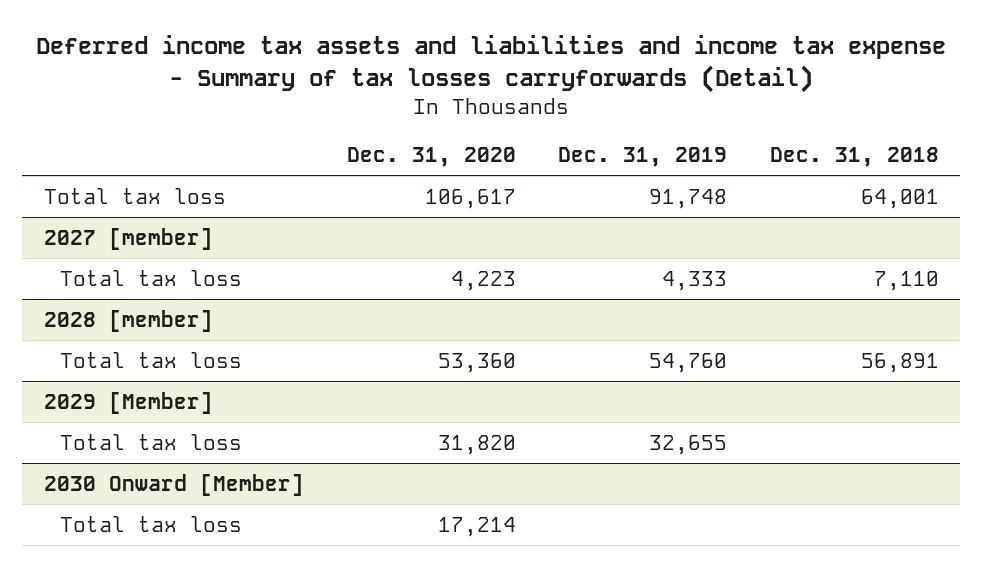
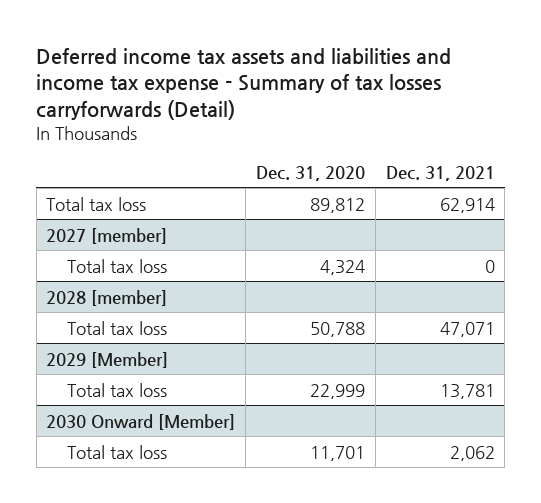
[558,146,728,167] Dec. 31, 2019 -> none
[770,146,940,167] Dec. 31, 2018 -> none
none -> [385,165,495,181] Dec. 31, 2021
[424,188,516,209] 106,617 -> [309,197,365,213] 89,812
[450,270,516,291] 4,223 -> [319,259,365,275] 4,324
[437,352,516,373] 53,360 -> [309,321,365,337] 50,788
[437,434,516,455] 31,820 -> [309,383,365,399] 22,999
[437,516,516,537] 17,214 -> [309,445,365,461] 11,701

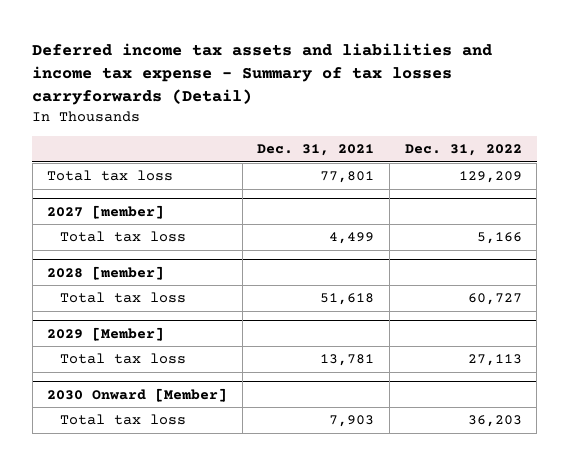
[255,165,365,181] Dec. 31, 2020 -> none
none -> [404,144,522,157] Dec. 31, 2022
[439,197,495,213] 62,914 -> [320,171,375,184] 77,801
[484,259,495,273] 0 -> [329,232,375,245] 4,499
[439,321,495,337] 47,071 -> [320,293,375,306] 51,618
[449,445,495,461] 2,062 -> [329,415,375,428] 7,903

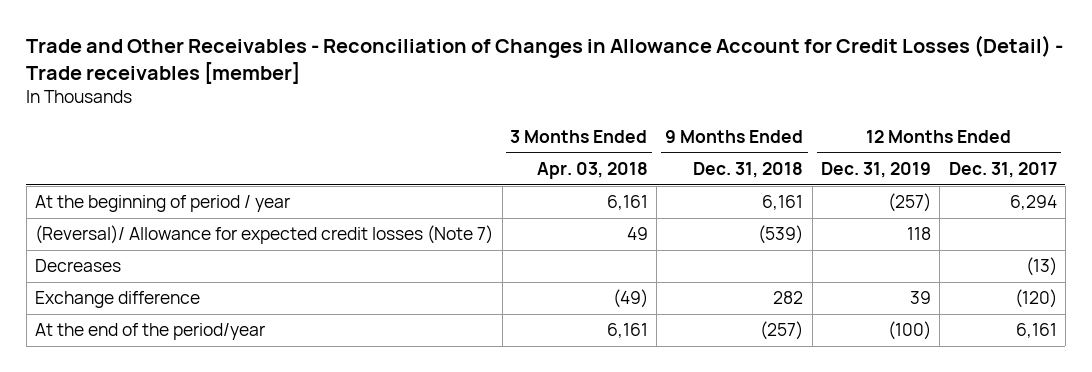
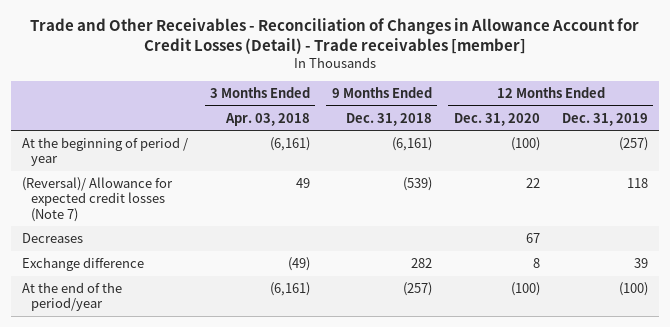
[948,162,1057,179] Dec. 31, 2017 -> none
none -> [453,112,540,126] Dec. 31, 2020
[606,195,648,211] 6,161 -> [269,136,310,151] (6,161)
[762,195,804,211] 6,161 -> [391,136,432,151] (6,161)
[606,323,648,339] 6,161 -> [269,281,310,296] (6,161)

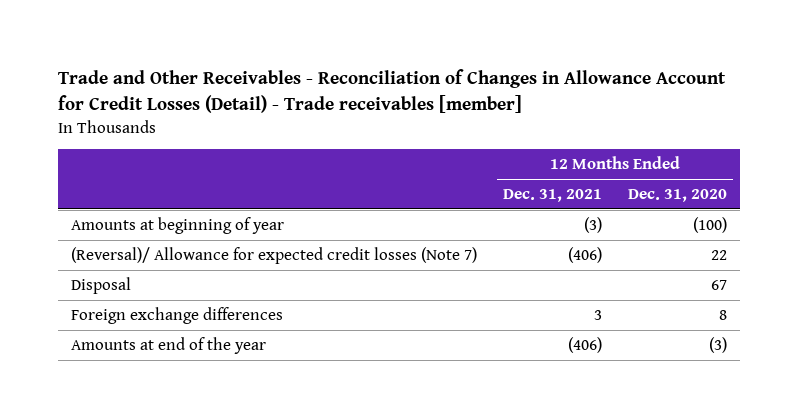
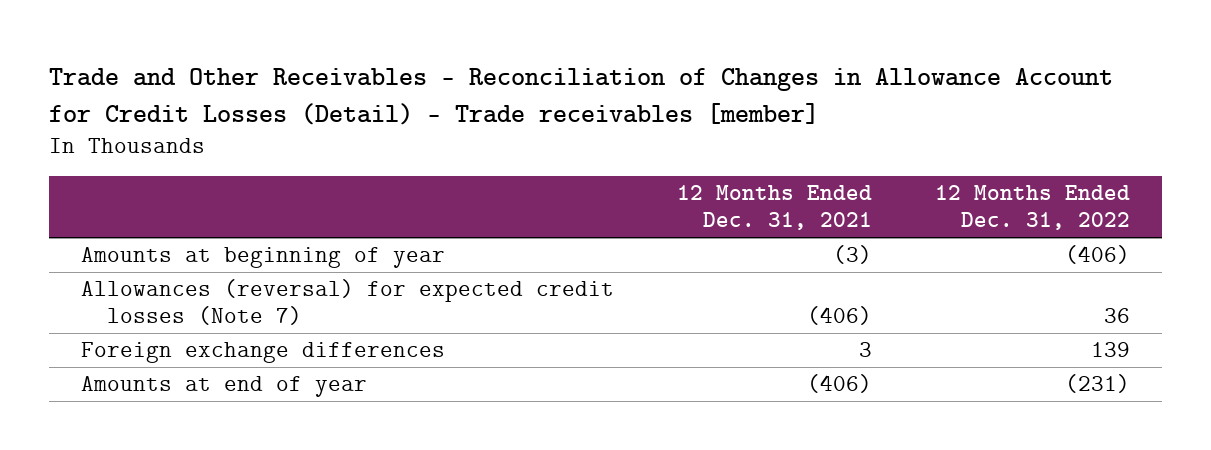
[627,189,727,203] Dec. 31, 2020 -> none
none -> [935,185,1131,231] 12 Months Ended Dec. 31, 2022
[71,277,132,295] Disposal -> none
[71,247,478,265] (Reversal)/ Allowance for expected credit losses (Note 7) -> [80,279,614,326] Allowances (reversal) for expected credit losses (Note 7)
[71,337,267,355] Amounts at end of the year -> [80,376,367,398] Amounts at end of year

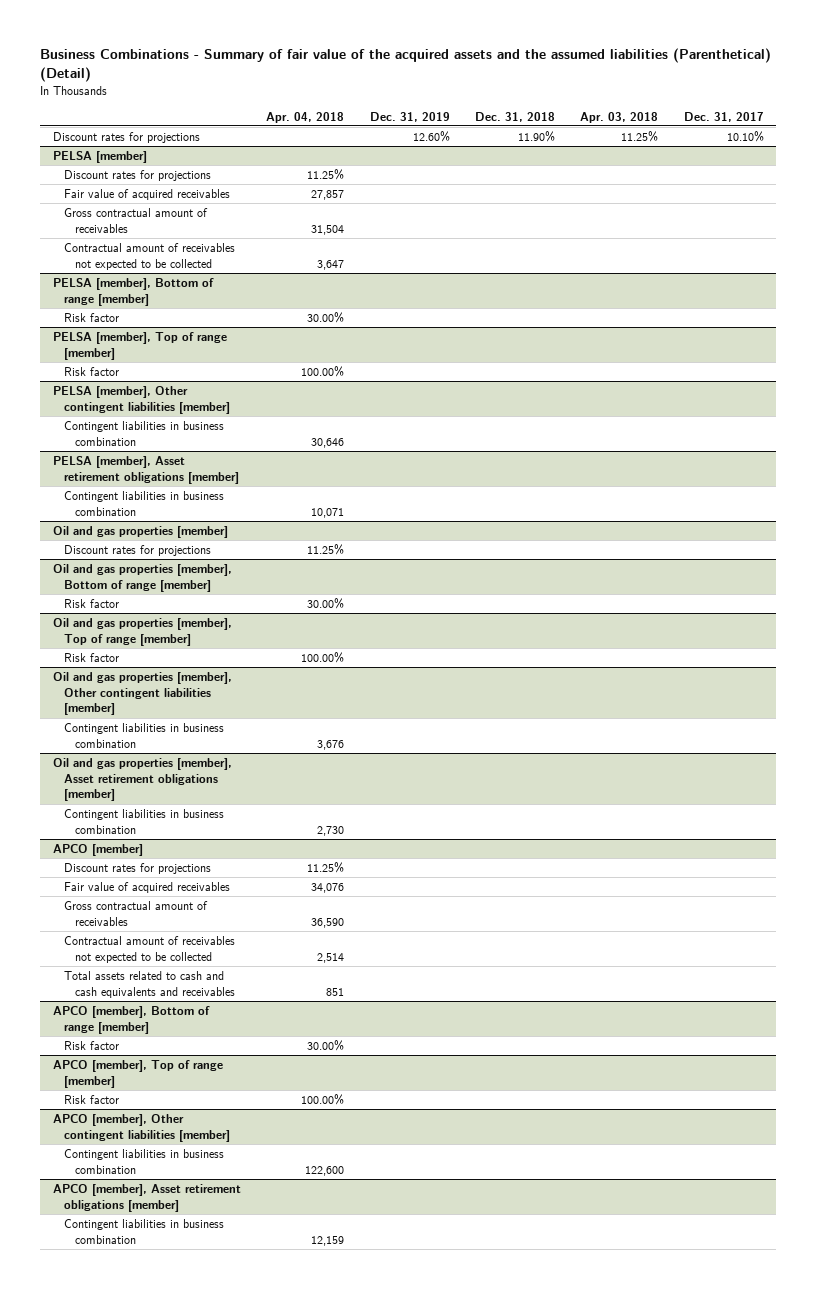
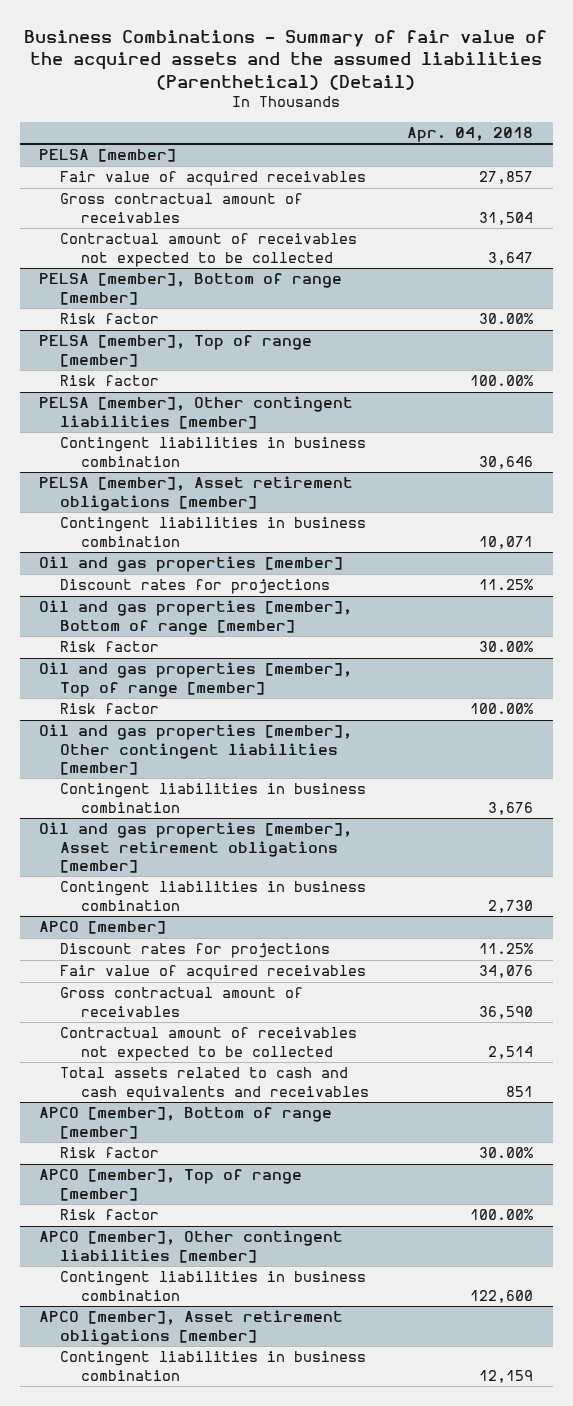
[369,111,450,122] Dec. 31, 2019 -> none
[474,111,555,122] Dec. 31, 2018 -> none
[580,111,659,123] Apr. 03, 2018 -> none
[683,111,764,122] Dec. 31, 2017 -> none
[52,131,200,143] Discount rates for projections -> none
[63,169,211,181] Discount rates for projections -> none

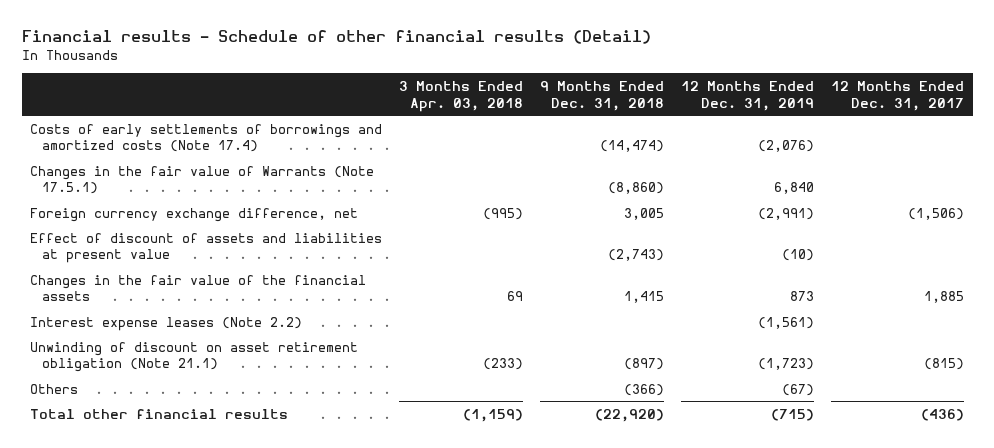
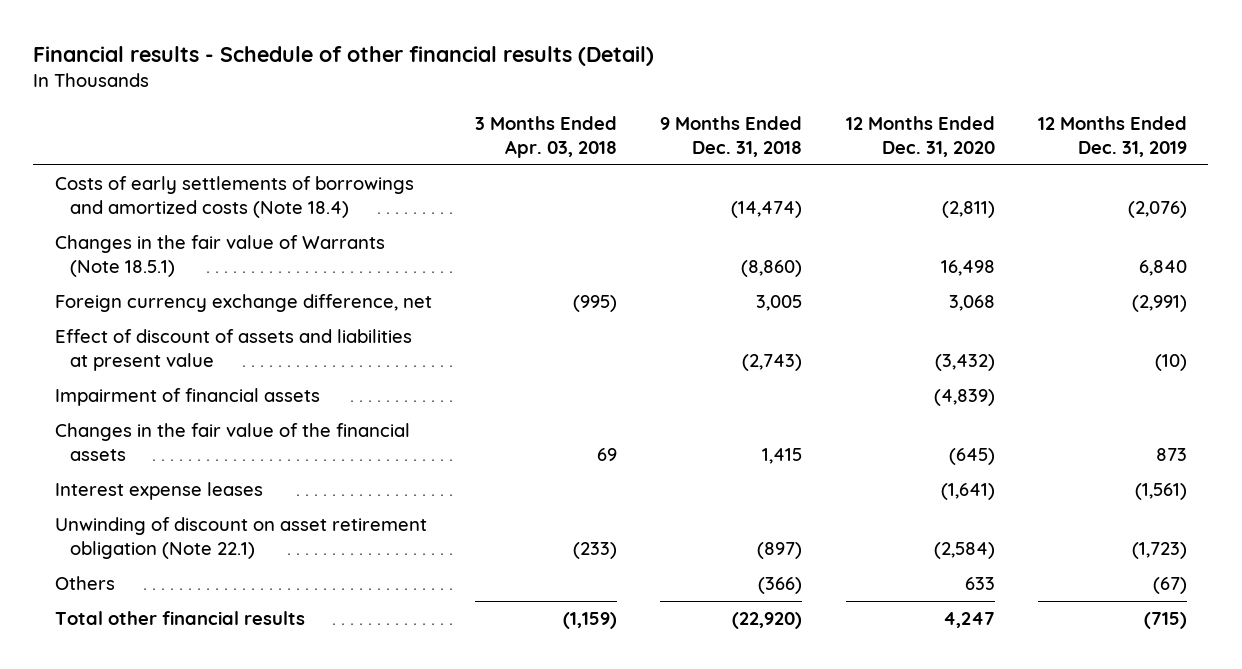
[831,81,965,111] 12 Months Ended Dec. 31, 2017 -> none
none -> [845,115,995,157] 12 Months Ended Dec. 31, 2020
[30,123,383,153] Costs of early settlements of borrowings and amortized costs (Note 17.4) -> [54,176,414,219] Costs of early settlements of borrowings and amortized costs (Note 18.4)
[30,165,375,195] Changes in the fair value of Warrants (Note 17.5.1) -> [54,235,385,278] Changes in the fair value of Warrants (Note 18.5.1)
none -> [54,388,320,407] Impairment of financial assets
[30,316,303,331] Interest expense leases (Note 2.2) -> [54,482,263,501] Interest expense leases
[30,341,359,373] Unwinding of discount on asset retirement obligation (Note 21.1) -> [54,517,427,560] Unwinding of discount on asset retirement obligation (Note 22.1)

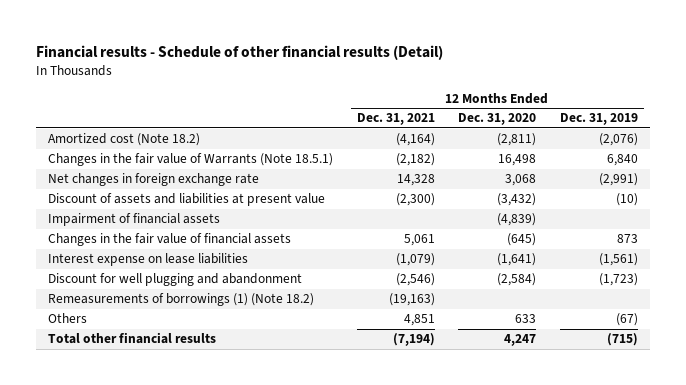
[475,115,618,158] 3 Months Ended Apr. 03, 2018 -> none
[660,115,803,157] 9 Months Ended Dec. 31, 2018 -> none
none -> [356,113,435,126] Dec. 31, 2021
[54,176,414,219] Costs of early settlements of borrowings and amortized costs (Note 18.4) -> [47,133,200,147] Amortized cost (Note 18.2)
[54,294,432,313] Foreign currency exchange difference, net -> [47,173,259,187] Net changes in foreign exchange rate
[54,329,412,372] Effect of discount of assets and liabilities at present value -> [47,193,325,207] Discount of assets and liabilities at present value
[54,423,410,462] Changes in the fair value of the financial assets -> [47,233,291,247] Changes in the fair value of financial assets
[54,482,263,501] Interest expense leases -> [47,253,248,267] Interest expense on lease liabilities
[54,517,427,560] Unwinding of discount on asset retirement obligation (Note 22.1) -> [47,273,302,287] Discount for well plugging and abandonment
none -> [47,293,314,307] Remeasurements of borrowings (1) (Note 18.2)

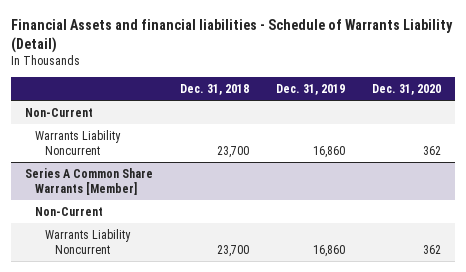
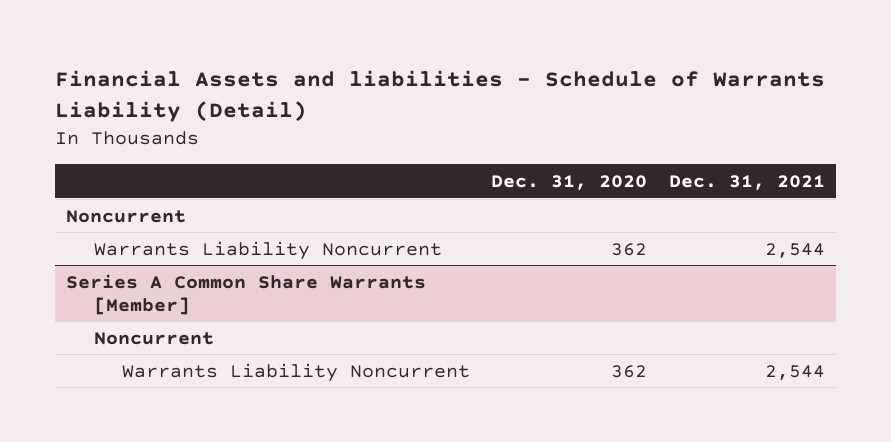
[11,18,454,53] Financial Assets and financial liabilities - Schedule of Warrants Liability (Detail) -> [54,70,825,123] Financial Assets and liabilities - Schedule of Warrants Liability (Detail)
[179,84,249,96] Dec. 31, 2018 -> none
[276,84,346,96] Dec. 31, 2019 -> none
none -> [668,175,825,191] Dec. 31, 2021
[24,107,93,117] Non-Current -> [65,209,186,223] Noncurrent
[34,206,103,216] Non-Current -> [93,331,214,345] Noncurrent

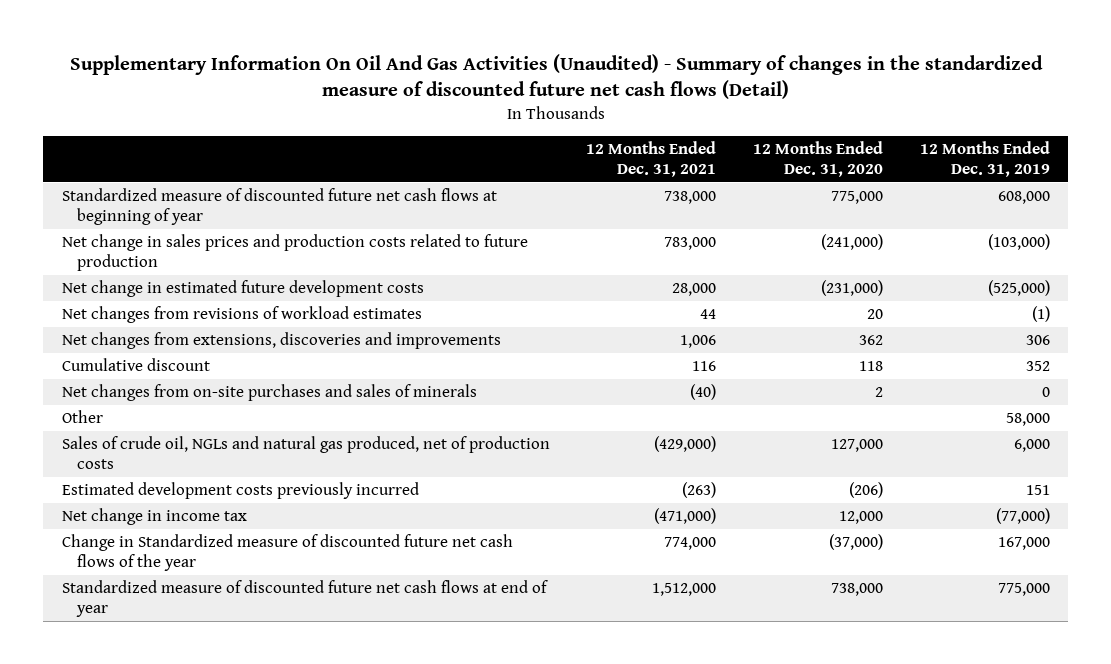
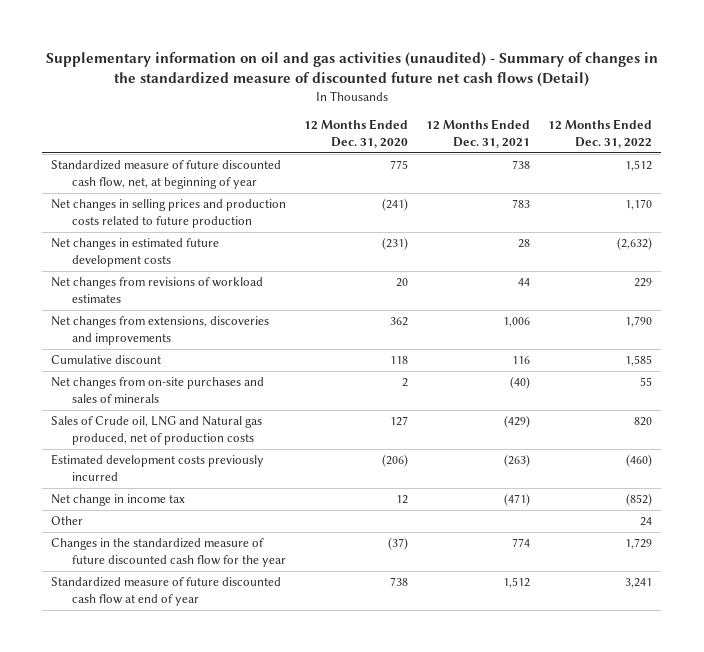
[69,53,1043,99] Supplementary Information On Oil And Gas Activities (Unaudited) - Summary of changes in the standardized measure of discounted future net cash flows (Detail) -> [45,51,658,87] Supplementary information on oil and gas activities (unaudited) - Summary of changes in the standardized measure of discounted future net cash flows (Detail)
[919,140,1050,177] 12 Months Ended Dec. 31, 2019 -> none
none -> [548,119,653,148] 12 Months Ended Dec. 31, 2022
[61,188,497,226] Standardized measure of discounted future net cash flows at beginning of year -> [51,160,282,190] Standardized measure of future discounted cash flow, net, at beginning of year
[664,191,717,205] 738,000 -> [512,160,531,170] 738
[830,191,883,205] 775,000 -> [390,160,409,170] 775
[61,234,528,272] Net change in sales prices and production costs related to future production -> [51,199,287,229] Net changes in selling prices and production costs related to future production
[664,237,717,251] 783,000 -> [512,199,531,209] 783
[820,234,883,251] (241,000) -> [382,198,409,212] (241)
[61,280,424,298] Net change in estimated future development costs -> [51,238,220,268] Net changes in estimated future development costs
[672,283,717,297] 28,000 -> [518,239,531,249] 28
[820,280,883,297] (231,000) -> [382,237,409,251] (231)
[61,436,550,470] Sales of crude oil, NGLs and natural gas produced, net of production costs -> [51,416,263,446] Sales of Crude oil, LNG and Natural gas produced, net of production costs
[654,436,717,453] (429,000) -> [504,415,531,429] (429)
[830,439,883,453] 127,000 -> [390,416,409,427] 127
[654,508,717,525] (471,000) -> [504,493,531,507] (471)
[838,511,883,525] 12,000 -> [396,495,409,505] 12
[61,410,103,424] Other -> [51,516,84,526] Other
[61,534,513,572] Change in Standardized measure of discounted future net cash flows of the year -> [51,538,286,568] Changes in the standardized measure of future discounted cash flow for the year
[664,537,717,551] 774,000 -> [512,538,531,548] 774
[828,534,883,551] (37,000) -> [388,537,409,551] (37)
[61,580,548,618] Standardized measure of discounted future net cash flows at end of year -> [51,577,282,607] Standardized measure of future discounted cash flow at end of year
[652,583,717,597] 1,512,000 -> [503,577,531,589] 1,512
[830,583,883,597] 738,000 -> [390,577,409,587] 738

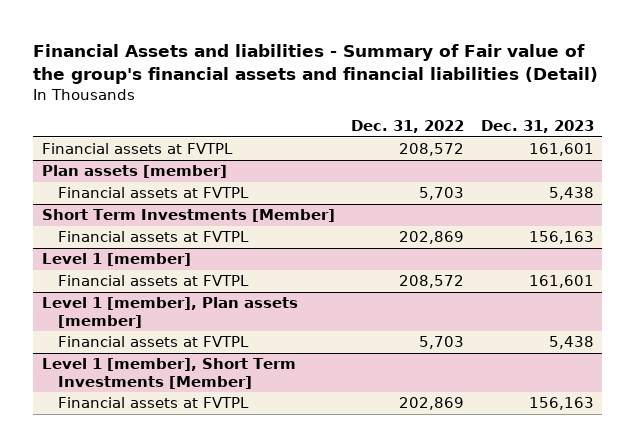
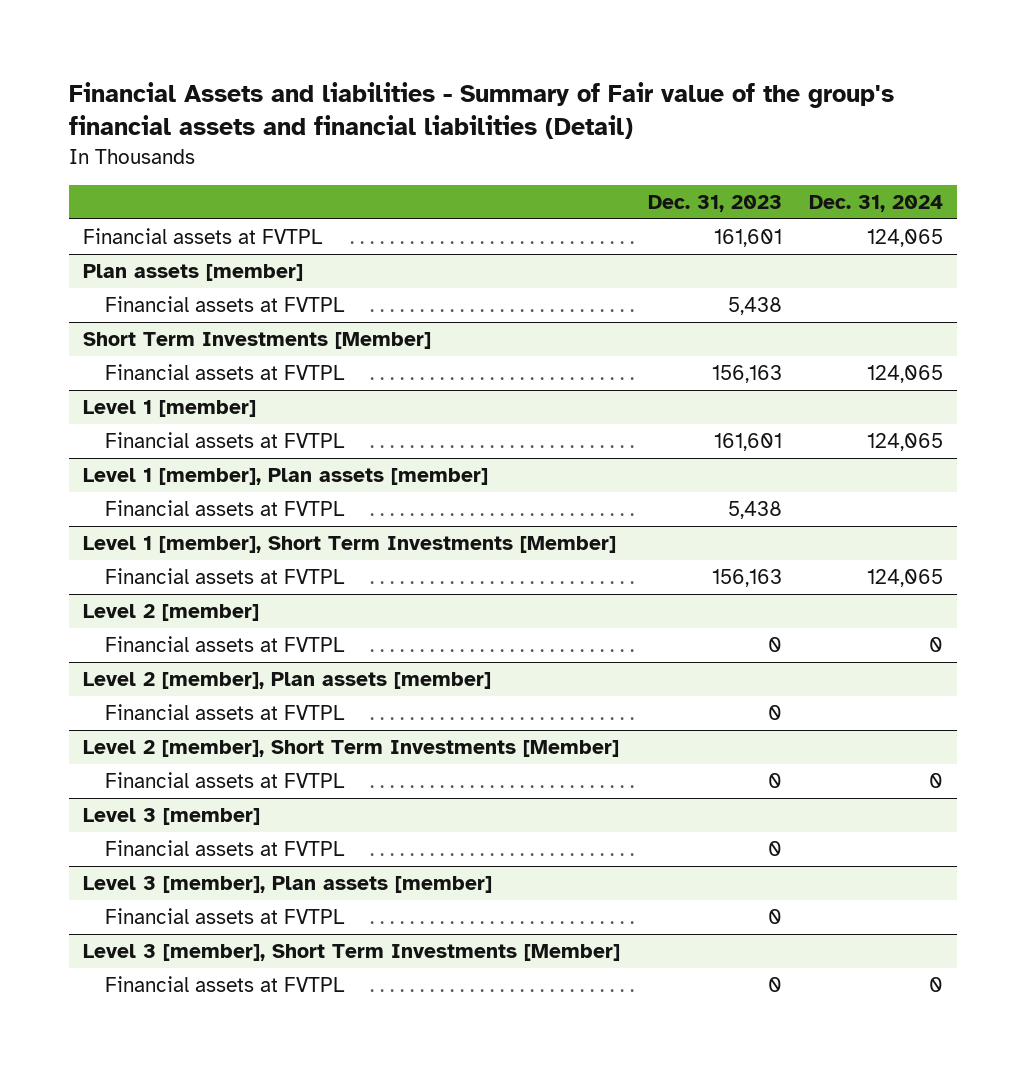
[351,120,465,134] Dec. 31, 2022 -> none
none -> [809,195,944,213] Dec. 31, 2024
none -> [82,604,259,622] Level 2 [member]
none -> [105,636,346,653] Financial assets at FVTPL
none -> [82,672,491,690] Level 2 [member], Plan assets [member]
none -> [105,704,346,721] Financial assets at FVTPL
none -> [82,740,619,758] Level 2 [member], Short Term Investments [Member]
none -> [105,772,346,789] Financial assets at FVTPL
none -> [82,808,260,826] Level 3 [member]
none -> [105,840,346,857] Financial assets at FVTPL
none -> [82,876,492,894] Level 3 [member], Plan assets [member]
none -> [105,908,346,925] Financial assets at FVTPL
none -> [82,944,620,962] Level 3 [member], Short Term Investments [Member]
none -> [105,976,346,993] Financial assets at FVTPL

